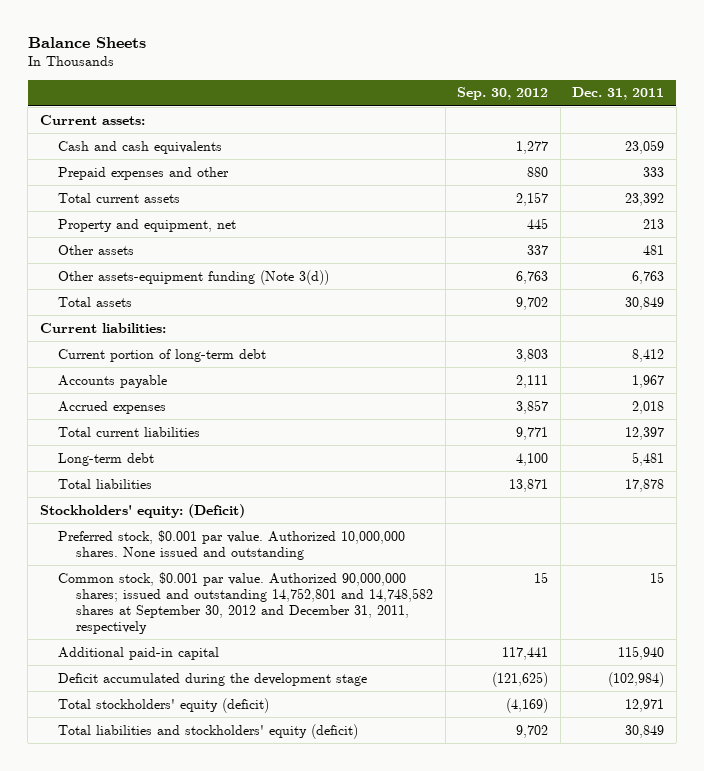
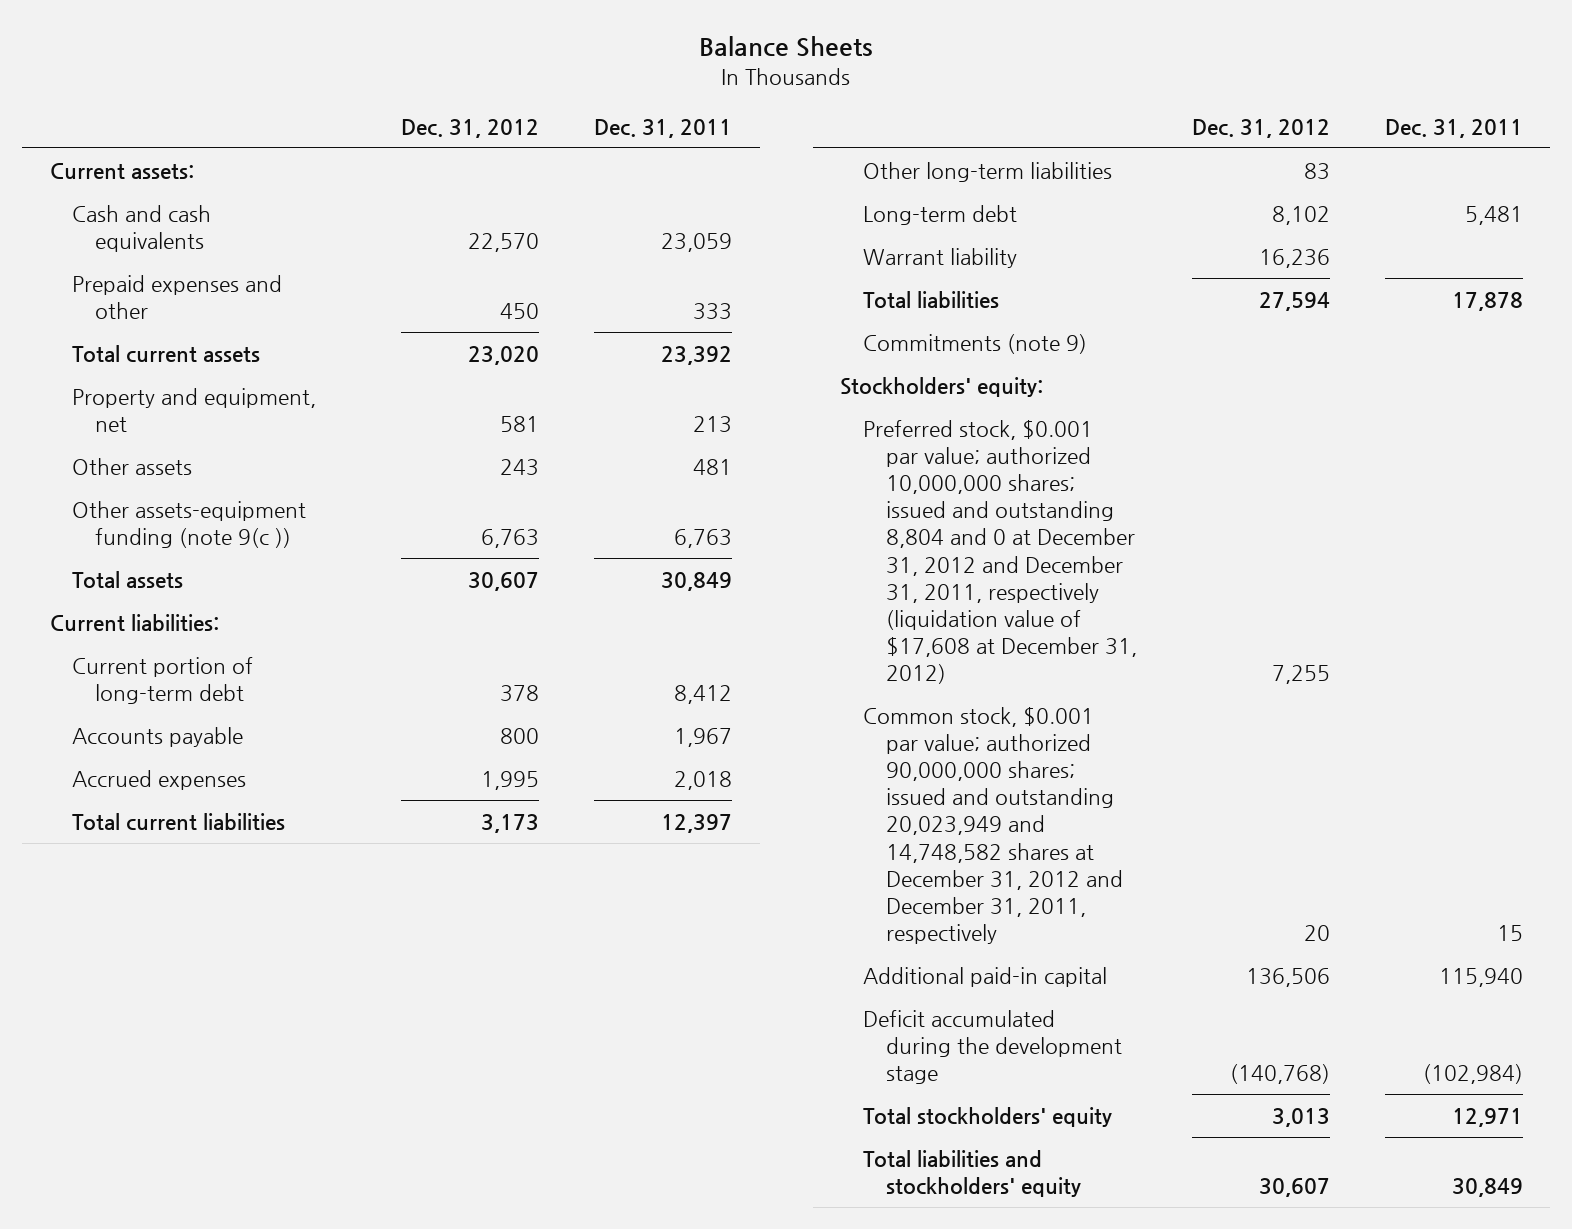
[457,87,549,101] Sep. 30, 2012 -> none
none -> [401,118,540,138] Dec. 31, 2012
[58,269,330,285] Other assets-equipment funding (Note 3(d)) -> [72,500,307,548] Other assets-equipment funding (note 9(c ))
none -> [863,161,1113,182] Other long-term liabilities
none -> [863,247,1018,268] Warrant liability
none -> [863,333,1088,354] Commitments (note 9)
[39,503,245,518] Stockholders' equity: (Deficit) -> [840,376,1044,397] Stockholders' equity:
[58,529,406,560] Preferred stock, $0.001 par value. Authorized 10,000,000 shares. None issued and outstanding -> [863,419,1137,685] Preferred stock, $0.001 par value; authorized 10,000,000 shares; issued and outstanding 8,804 and 0 at December 31, 2012 and December 31, 2011, respectively (liquidation value of $17,608 at December 31, 2012)
[58,571,434,634] Common stock, $0.001 par value. Authorized 90,000,000 shares; issued and outstanding 14,752,801 and 14,748,582 shares at September 30, 2012 and December 31, 2011, respectively -> [863,706,1123,945] Common stock, $0.001 par value; authorized 90,000,000 shares; issued and outstanding 20,023,949 and 14,748,582 shares at December 31, 2012 and December 31, 2011, respectively
[58,697,270,713] Total stockholders' equity (deficit) -> [863,1106,1113,1127] Total stockholders' equity
[58,723,359,739] Total liabilities and stockholders' equity (deficit) -> [863,1149,1081,1197] Total liabilities and stockholders' equity

